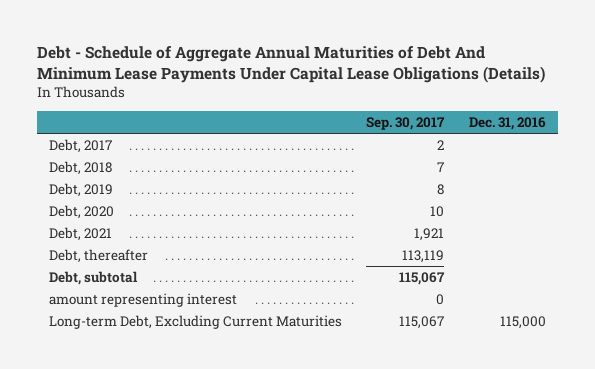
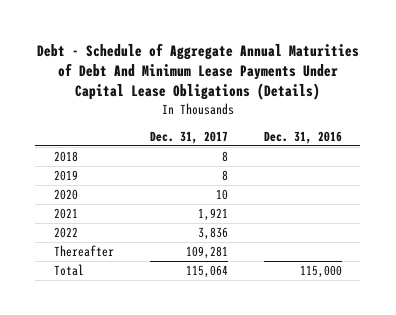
[366,116,446,130] Sep. 30, 2017 -> none
none -> [149,130,228,144] Dec. 31, 2017
[49,139,113,154] Debt, 2017 -> none
[49,271,139,286] Debt, subtotal -> none
[49,293,238,308] amount representing interest -> none
none -> [53,151,78,163] 2018
[49,161,113,176] Debt, 2018 -> [53,170,78,182] 2019
[49,183,114,198] Debt, 2019 -> [53,189,78,201] 2020
[49,205,115,220] Debt, 2020 -> [53,208,78,220] 2021
[49,227,113,242] Debt, 2021 -> [53,227,78,239] 2022
[49,249,149,264] Debt, thereafter -> [53,245,114,258] Thereafter
[49,315,343,330] Long-term Debt, Excluding Current Maturities -> [53,264,84,277] Total

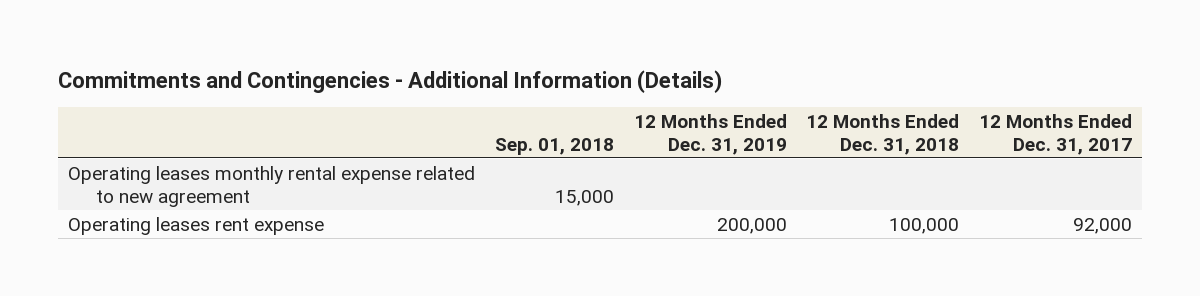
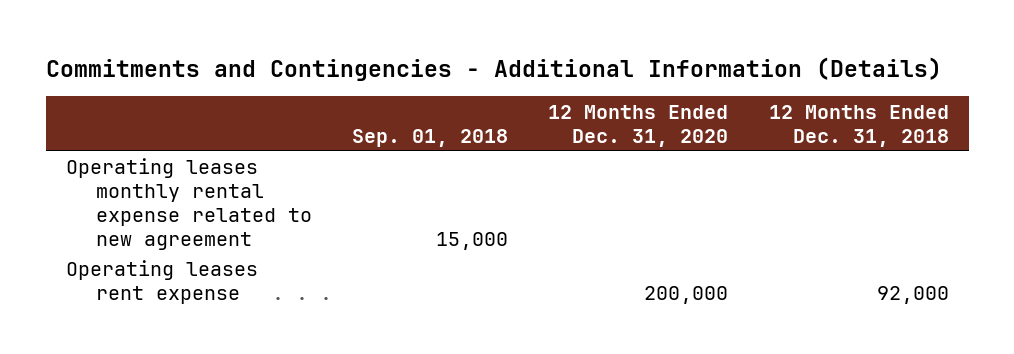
[633,113,787,155] 12 Months Ended Dec. 31, 2019 -> none
[978,113,1132,155] 12 Months Ended Dec. 31, 2017 -> none
none -> [548,104,729,147] 12 Months Ended Dec. 31, 2020
[889,217,960,234] 100,000 -> [876,286,949,305] 92,000

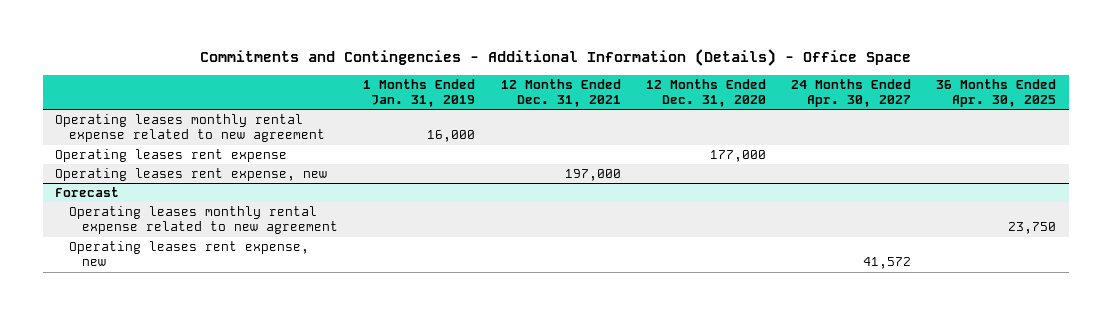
[45,56,942,81] Commitments and Contingencies - Additional Information (Details) -> [199,49,911,67] Commitments and Contingencies - Additional Information (Details) - Office Space
[352,128,509,147] Sep. 01, 2018 -> none
[768,104,949,147] 12 Months Ended Dec. 31, 2018 -> none
none -> [363,78,476,108] 1 Months Ended Jan. 31, 2019
none -> [500,78,621,108] 12 Months Ended Dec. 31, 2021
none -> [791,78,912,108] 24 Months Ended Apr. 30, 2027
none -> [936,78,1057,108] 36 Months Ended Apr. 30, 2025
[644,286,729,305] 200,000 -> [709,149,766,162] 177,000
none -> [55,167,328,181] Operating leases rent expense, new
none -> [55,186,120,197] Forecast
none -> [68,205,339,235] Operating leases monthly rental expense related to new agreement
none -> [68,240,309,267] Operating leases rent expense, new

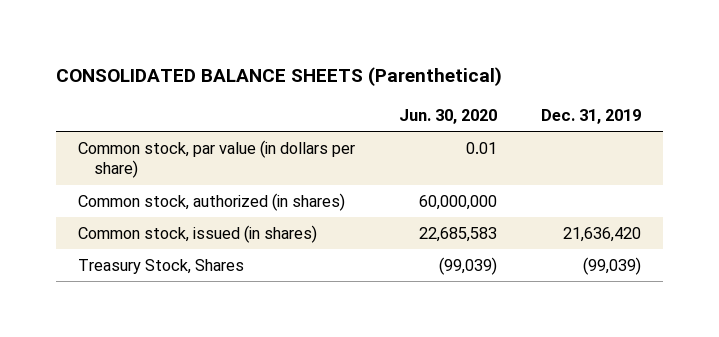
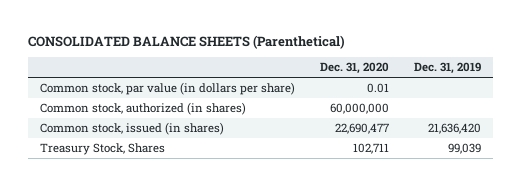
[399,109,498,125] Jun. 30, 2020 -> none
none -> [320,62,390,75] Dec. 31, 2020
[582,257,641,276] (99,039) -> [447,143,481,155] 99,039

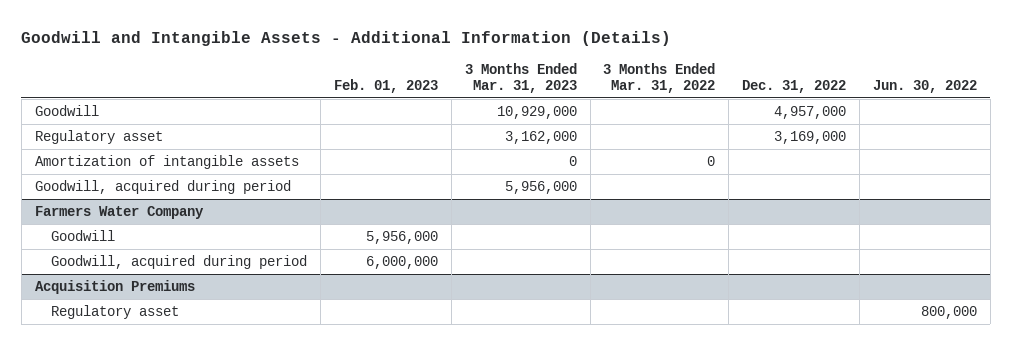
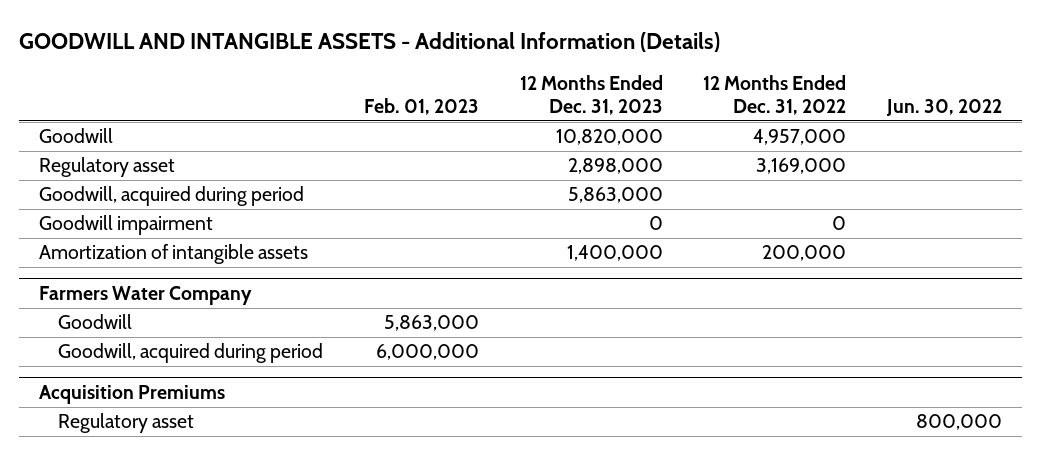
[21,30,672,46] Goodwill and Intangible Assets - Additional Information (Details) -> [18,32,720,53] GOODWILL AND INTANGIBLE ASSETS - Additional Information (Details)
[464,62,577,93] 3 Months Ended Mar. 31, 2023 -> none
[603,62,716,93] 3 Months Ended Mar. 31, 2022 -> none
[742,79,847,93] Dec. 31, 2022 -> none
none -> [519,75,663,116] 12 Months Ended Dec. 31, 2023
none -> [703,75,847,116] 12 Months Ended Dec. 31, 2022
none -> [38,215,213,236] Goodwill impairment
[34,155,299,170] Amortization of intangible assets -> [38,244,308,265] Amortization of intangible assets
[365,231,438,245] 5,956,000 -> [383,315,479,332] 5,863,000

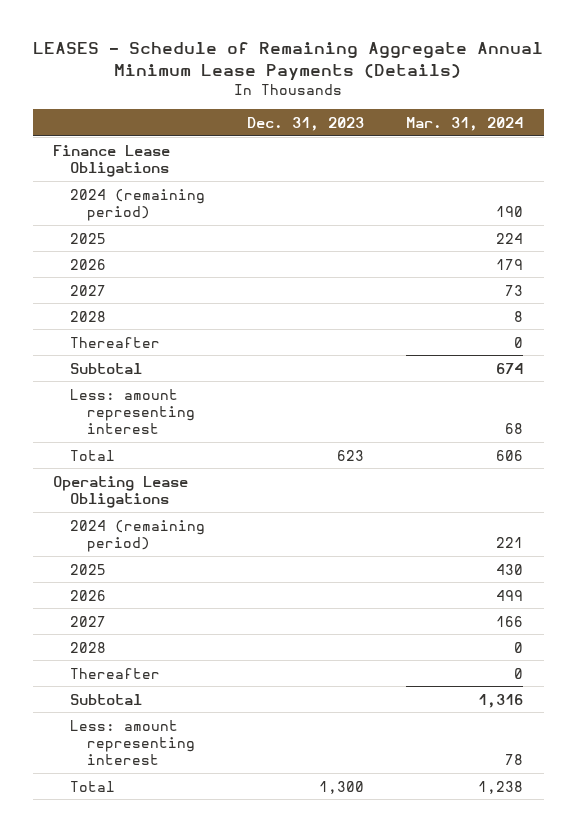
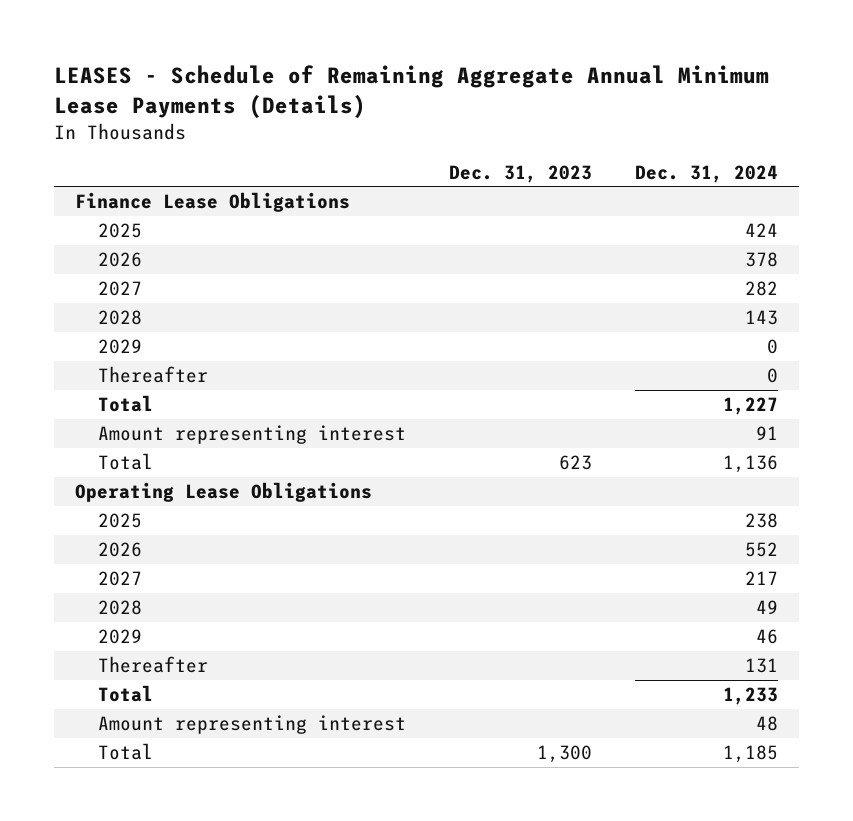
[405,116,523,131] Mar. 31, 2024 -> none
none -> [634,164,778,183] Dec. 31, 2024
[70,188,206,221] 2024 (remaining period) -> none
none -> [97,339,142,355] 2029
[70,362,143,374] Subtotal -> [97,395,153,413] Total
[70,388,196,434] Less: amount representing interest -> [97,425,406,445] Amount representing interest
[70,519,206,552] 2024 (remaining period) -> none
none -> [97,629,142,645] 2029
[70,693,143,705] Subtotal -> [97,685,153,703] Total
[70,719,196,765] Less: amount representing interest -> [97,715,406,735] Amount representing interest

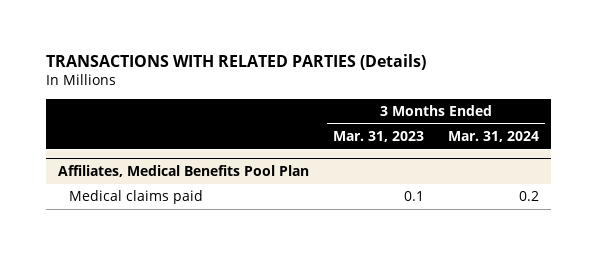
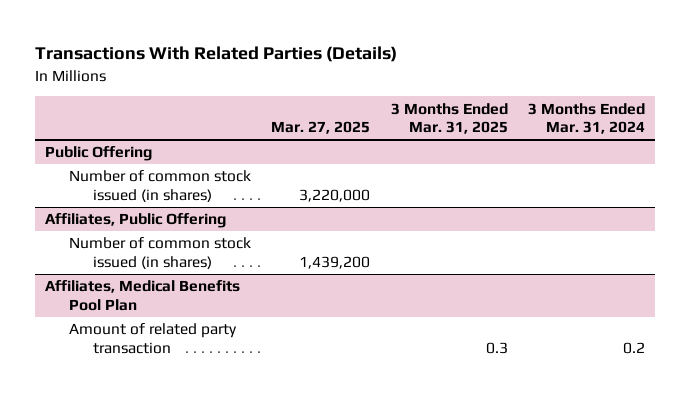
[46,54,427,71] TRANSACTIONS WITH RELATED PARTIES (Details) -> [34,46,397,63] Transactions With Related Parties (Details)
[333,131,425,143] Mar. 31, 2023 -> none
none -> [271,121,371,135] Mar. 27, 2025
none -> [390,102,508,135] 3 Months Ended Mar. 31, 2025
none -> [45,146,153,162] Public Offering
none -> [68,170,251,202] Number of common stock issued (in shares)
none -> [45,213,227,229] Affiliates, Public Offering
none -> [68,237,251,269] Number of common stock issued (in shares)
[69,190,204,205] Medical claims paid -> [68,323,237,354] Amount of related party transaction

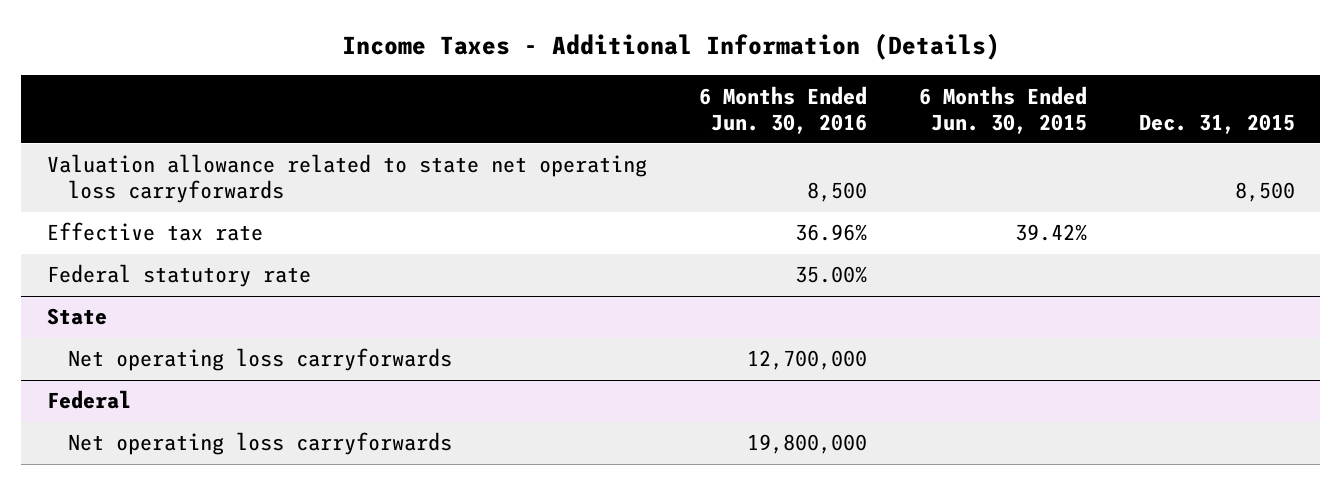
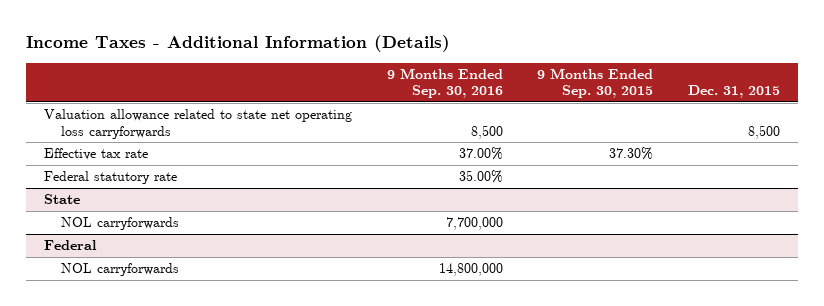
[698,85,867,134] 6 Months Ended Jun. 30, 2016 -> none
[918,85,1087,134] 6 Months Ended Jun. 30, 2015 -> none
none -> [386,67,503,99] 9 Months Ended Sep. 30, 2016
none -> [537,67,654,99] 9 Months Ended Sep. 30, 2015
[68,348,453,372] Net operating loss carryforwards -> [61,217,180,231] NOL carryforwards
[68,432,453,456] Net operating loss carryforwards -> [61,263,180,277] NOL carryforwards

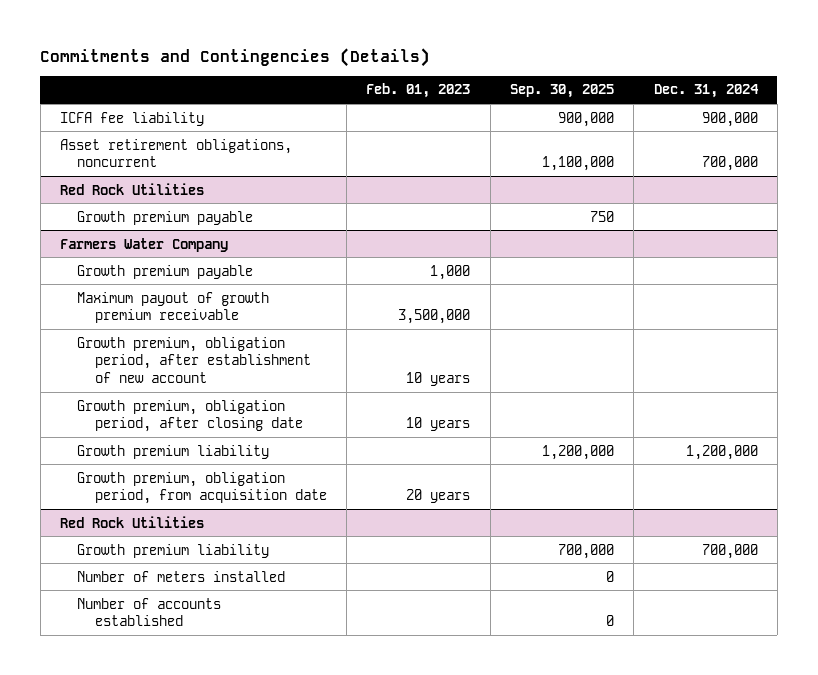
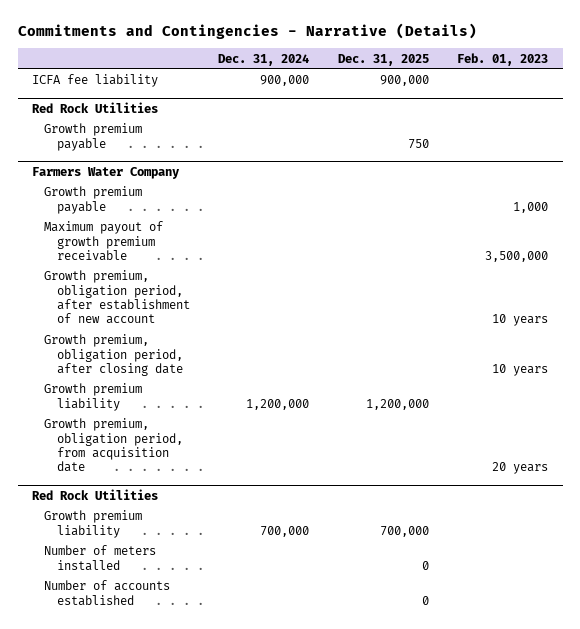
[40,47,431,67] Commitments and Contingencies (Details) -> [17,23,477,40] Commitments and Contingencies - Narrative (Details)
[509,84,614,99] Sep. 30, 2025 -> none
none -> [337,53,429,66] Dec. 31, 2025
[60,138,293,168] Asset retirement obligations, noncurrent -> none

